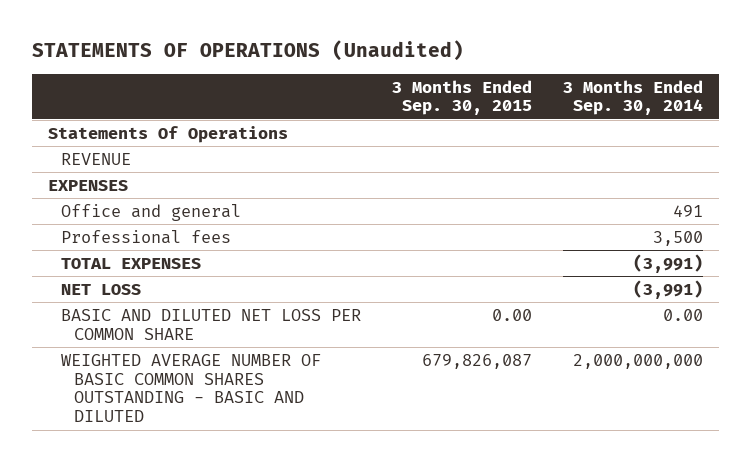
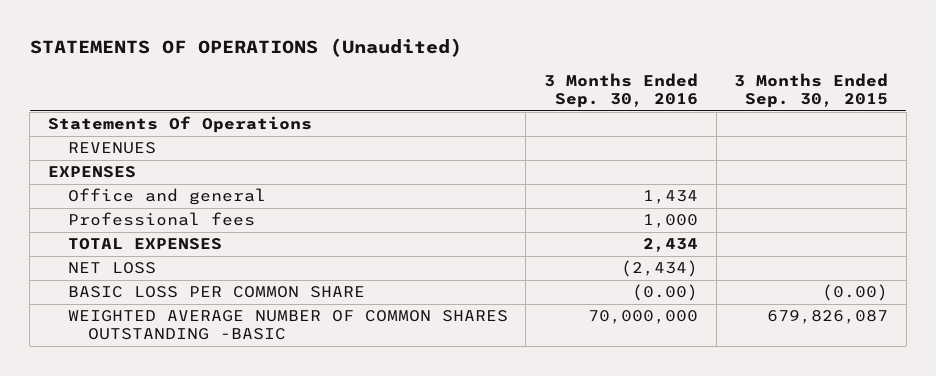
[563,79,704,116] 3 Months Ended Sep. 30, 2014 -> none
none -> [544,73,699,109] 3 Months Ended Sep. 30, 2016
[60,152,131,165] REVENUE -> [67,142,156,155] REVENUES
[60,308,361,340] BASIC AND DILUTED NET LOSS PER COMMON SHARE -> [67,286,365,299] BASIC LOSS PER COMMON SHARE
[491,308,532,321] 0.00 -> [822,284,889,302] (0.00)
[60,353,321,423] WEIGHTED AVERAGE NUMBER OF BASIC COMMON SHARES OUTSTANDING - BASIC AND DILUTED -> [67,310,508,341] WEIGHTED AVERAGE NUMBER OF COMMON SHARES OUTSTANDING -BASIC

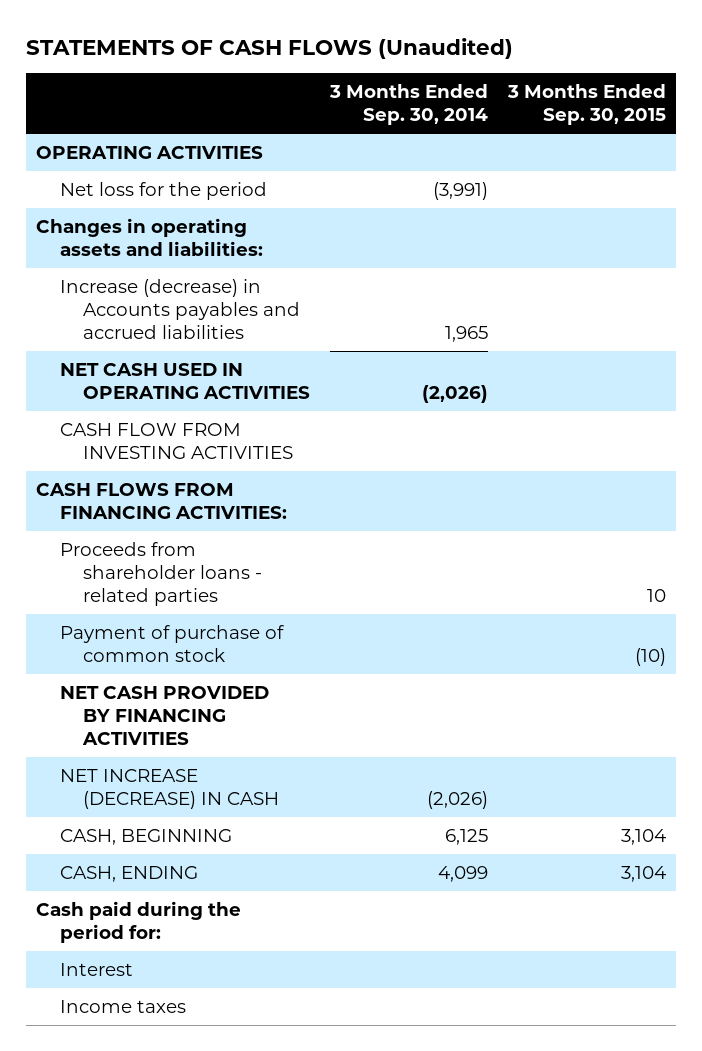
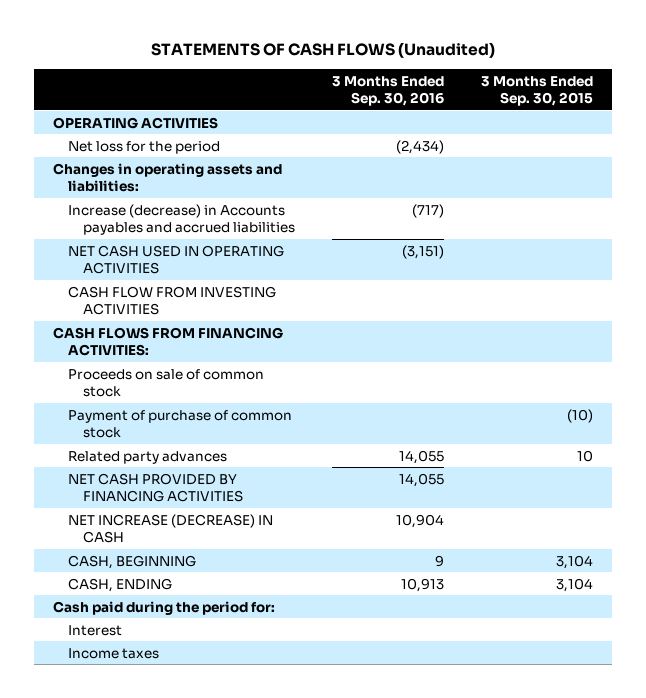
[329,84,489,126] 3 Months Ended Sep. 30, 2014 -> none
none -> [332,75,445,106] 3 Months Ended Sep. 30, 2016
[59,542,263,606] Proceeds from shareholder loans - related parties -> none
none -> [67,368,264,397] Proceeds on sale of common stock
none -> [67,450,227,464] Related party advances

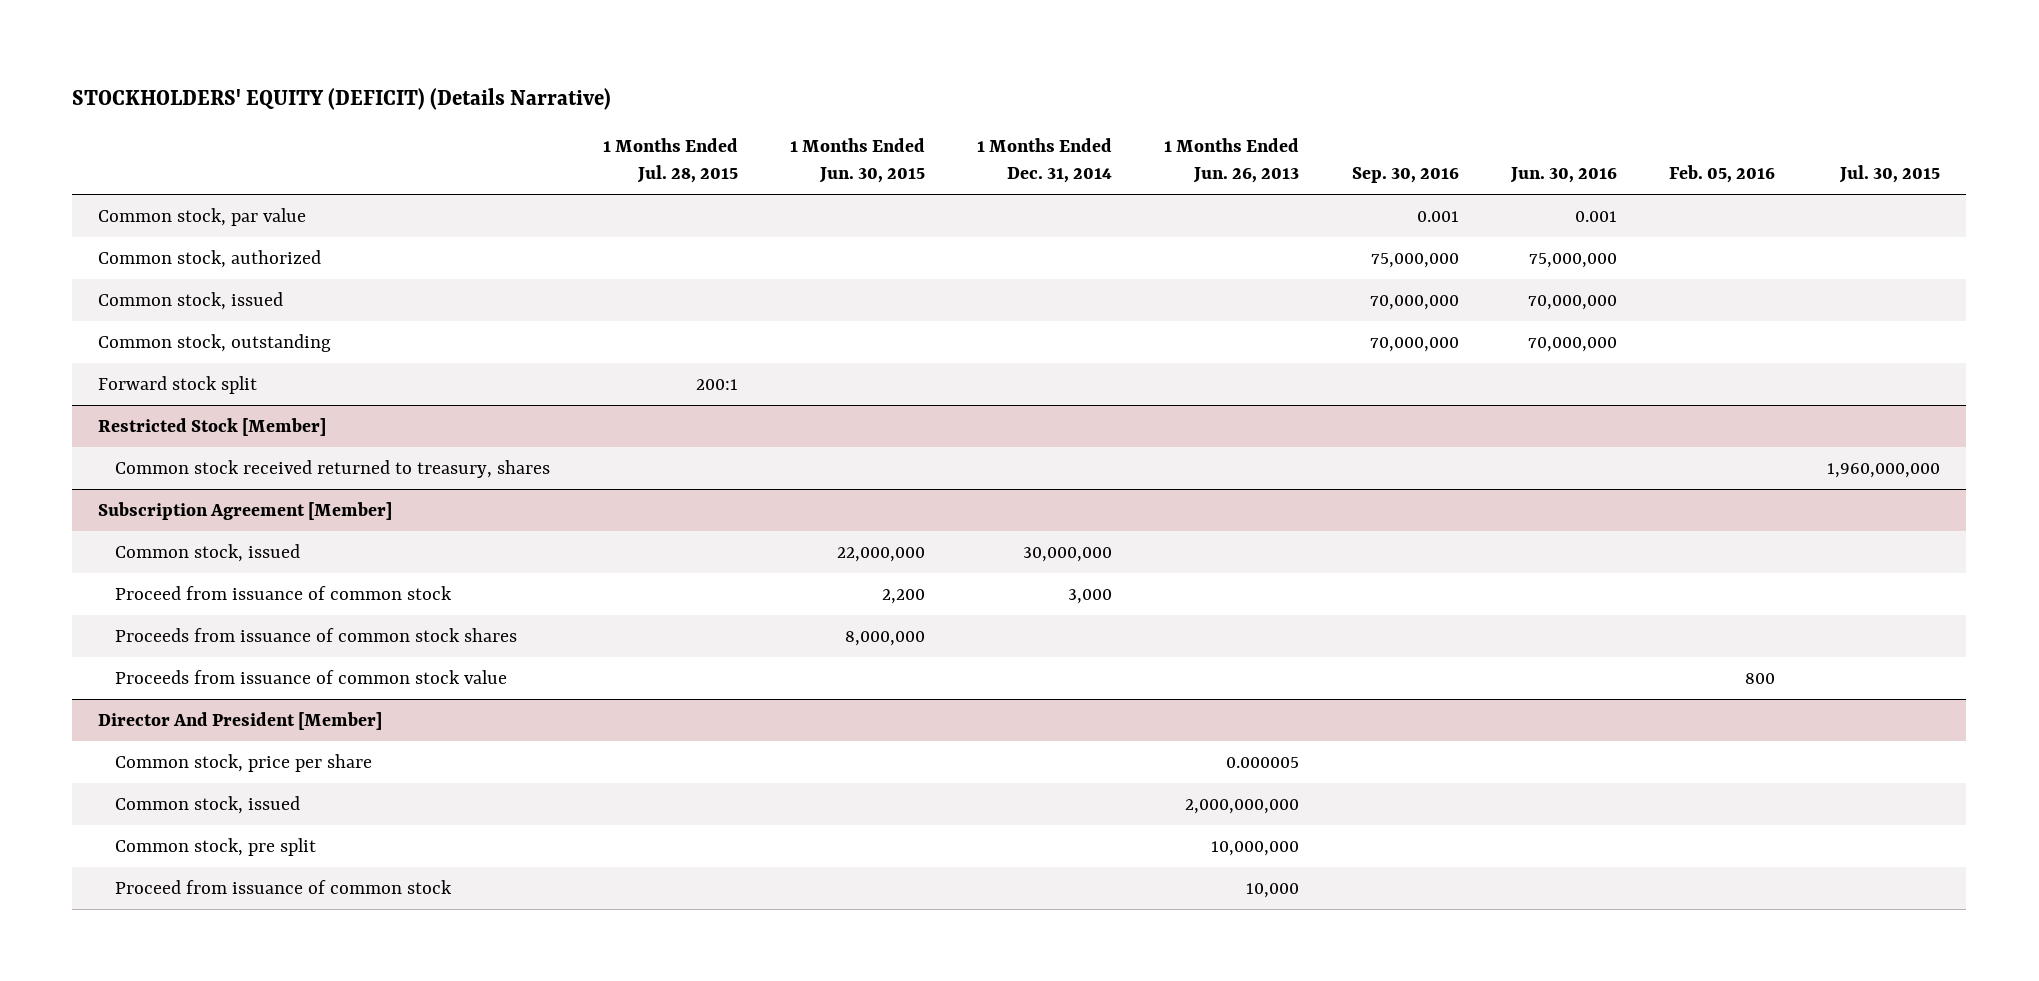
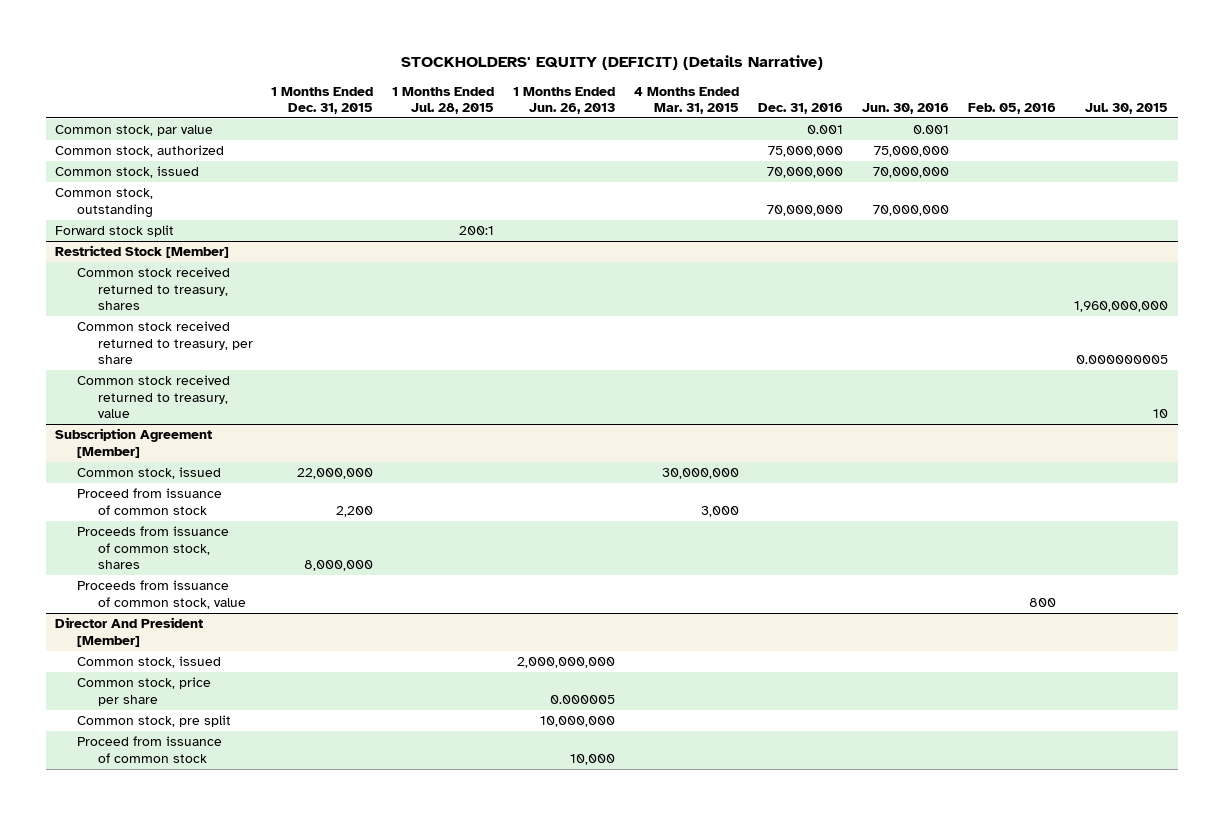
[789,138,925,184] 1 Months Ended Jun. 30, 2015 -> none
[977,138,1113,184] 1 Months Ended Dec. 31, 2014 -> none
[1351,167,1459,184] Sep. 30, 2016 -> none
none -> [271,86,374,115] 1 Months Ended Dec. 31, 2015
none -> [633,86,739,115] 4 Months Ended Mar. 31, 2015
none -> [757,103,843,115] Dec. 31, 2016
none -> [76,321,253,365] Common stock received returned to treasury, per share
none -> [76,375,230,419] Common stock received returned to treasury, value
[115,628,518,643] Proceeds from issuance of common stock shares -> [76,526,229,570] Proceeds from issuance of common stock, shares
[115,670,508,685] Proceeds from issuance of common stock value -> [76,580,246,609] Proceeds from issuance of common stock, value
[115,754,373,773] Common stock, price per share -> [76,677,211,706] Common stock, price per share

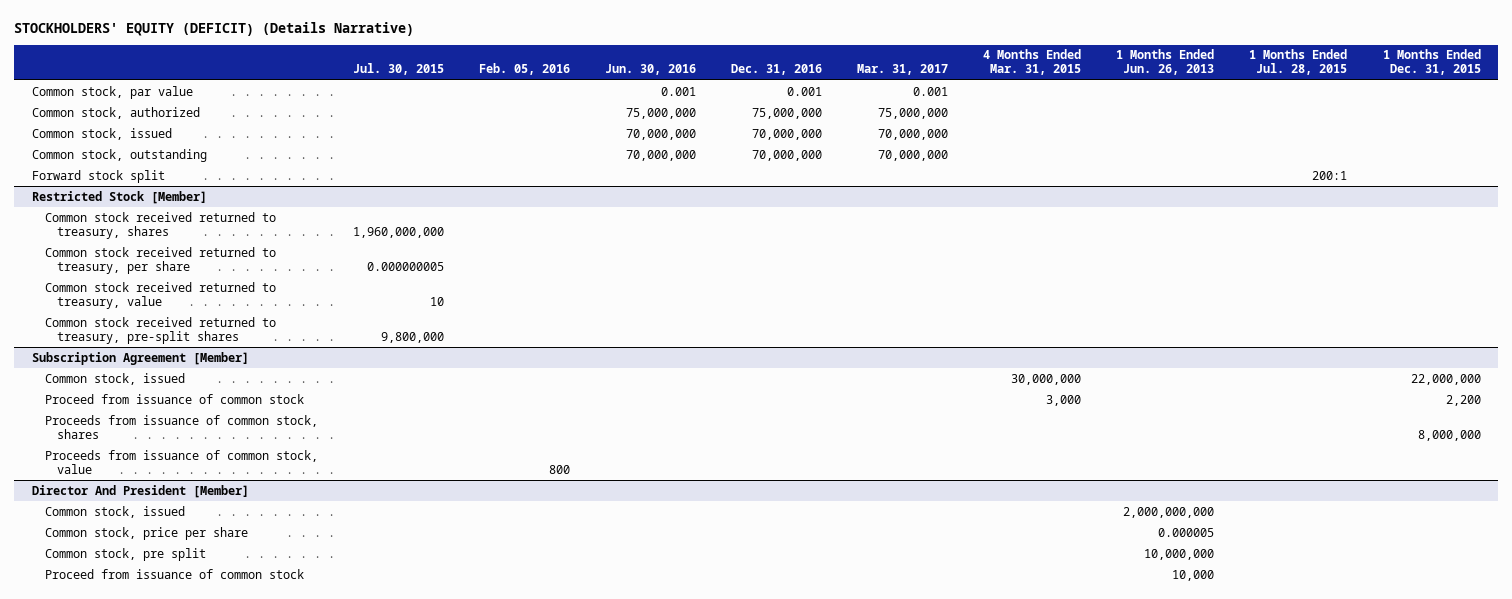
none -> [857,64,949,76] Mar. 31, 2017
none -> [44,316,276,344] Common stock received returned to treasury, pre-split shares

